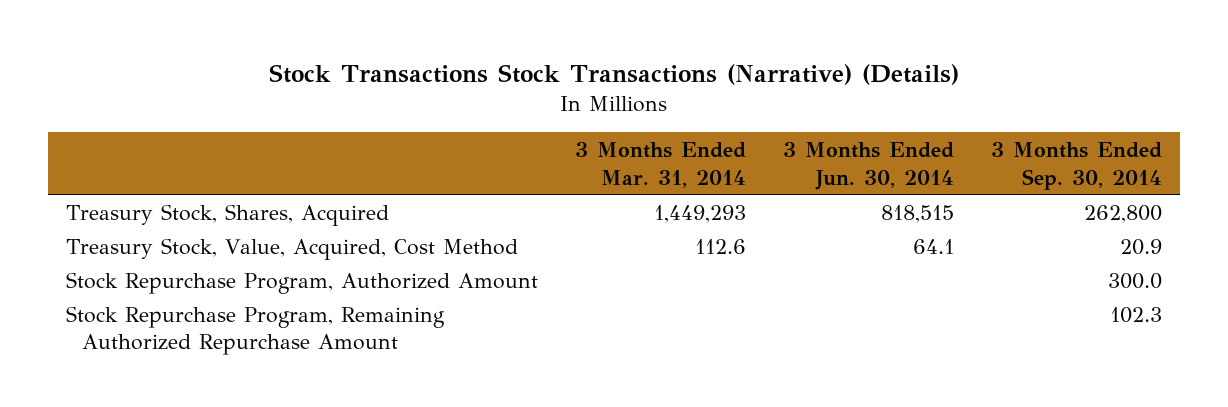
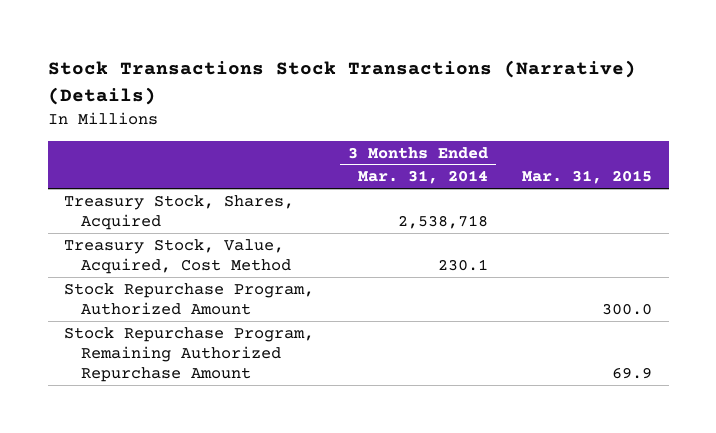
[782,142,954,190] 3 Months Ended Jun. 30, 2014 -> none
[990,142,1162,190] 3 Months Ended Sep. 30, 2014 -> none
none -> [521,170,652,185] Mar. 31, 2015
[654,204,747,223] 1,449,293 -> [398,214,489,229] 2,538,718
[695,238,747,254] 112.6 -> [438,258,489,271] 230.1

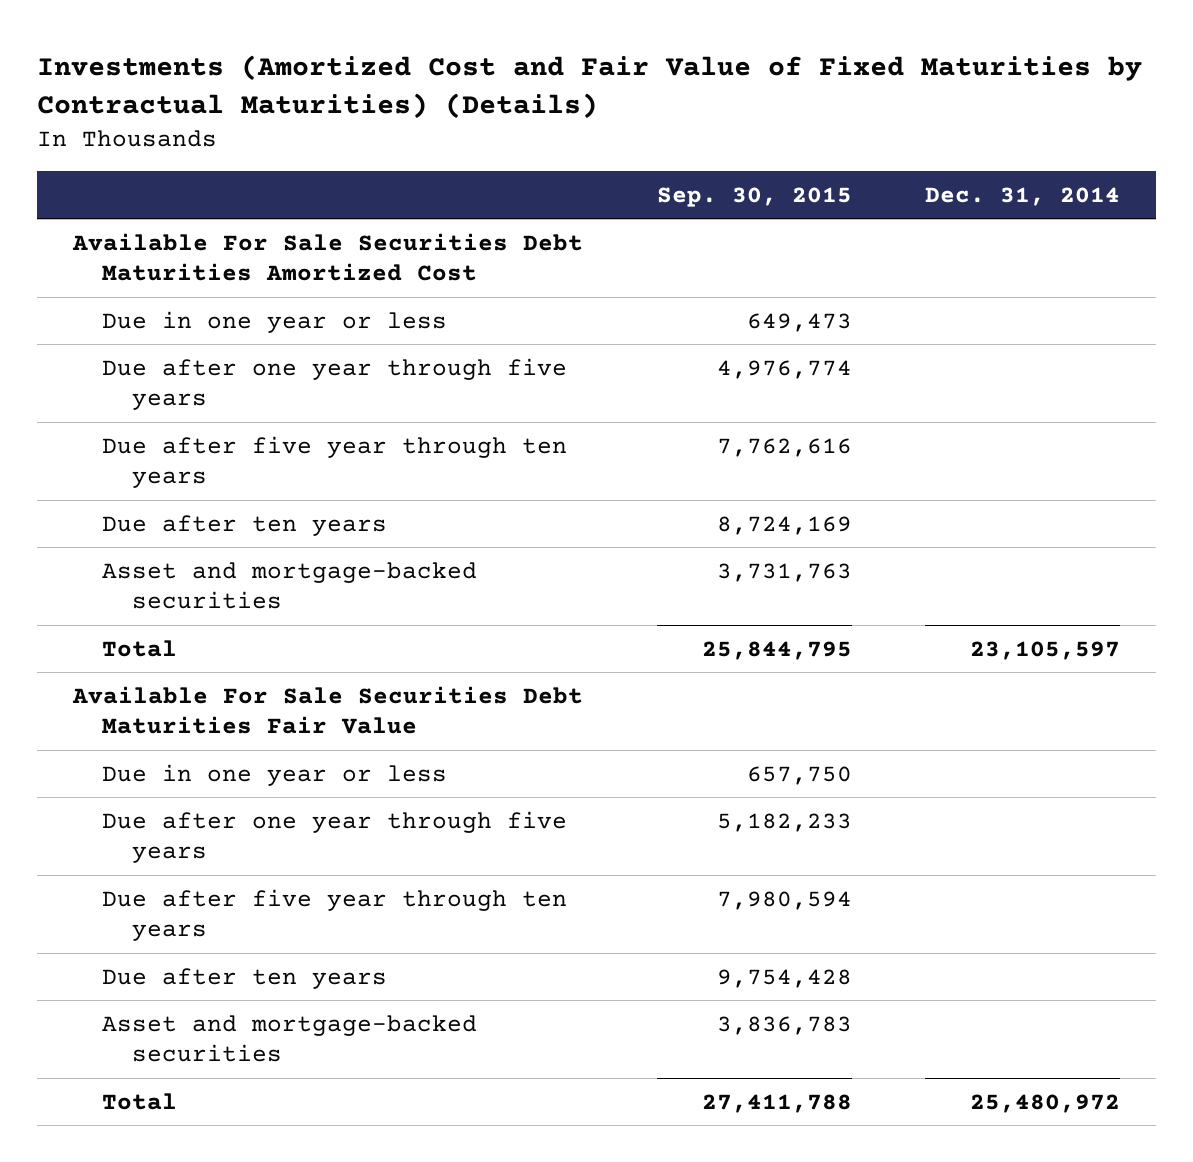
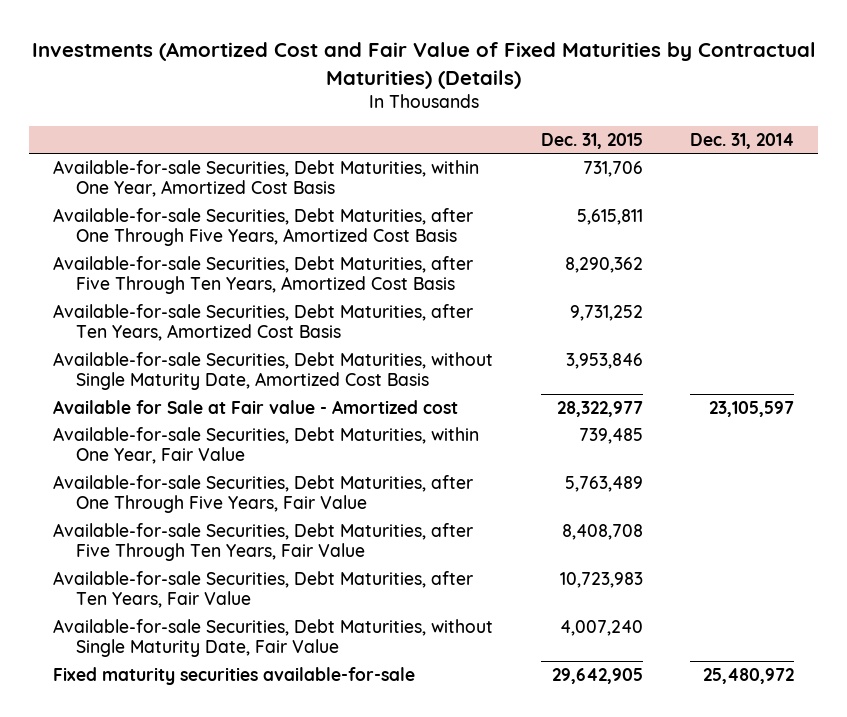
[656,186,852,207] Sep. 30, 2015 -> none
none -> [540,133,643,150] Dec. 31, 2015
[72,232,584,282] Available For Sale Securities Debt Maturities Amortized Cost -> none
[72,685,584,735] Available For Sale Securities Debt Maturities Fair Value -> none
[102,310,448,333] Due in one year or less -> [53,159,480,198] Available-for-sale Securities, Debt Maturities, within One Year, Amortized Cost Basis
[102,357,568,411] Due after one year through five years -> [53,207,474,247] Available-for-sale Securities, Debt Maturities, after One Through Five Years, Amortized Cost Basis
[102,435,568,489] Due after five year through ten years -> [53,255,474,295] Available-for-sale Securities, Debt Maturities, after Five Through Ten Years, Amortized Cost Basis
[102,514,388,536] Due after ten years -> [53,303,474,342] Available-for-sale Securities, Debt Maturities, after Ten Years, Amortized Cost Basis
[102,561,478,610] Asset and mortgage-backed securities -> [53,351,494,391] Available-for-sale Securities, Debt Maturities, without Single Maturity Date, Amortized Cost Basis
[102,639,178,657] Total -> [53,399,459,414] Available for Sale at Fair value - Amortized cost
[102,763,448,786] Due in one year or less -> [53,426,480,465] Available-for-sale Securities, Debt Maturities, within One Year, Fair Value
[102,810,568,864] Due after one year through five years -> [53,474,474,514] Available-for-sale Securities, Debt Maturities, after One Through Five Years, Fair Value
[102,888,568,942] Due after five year through ten years -> [53,522,474,562] Available-for-sale Securities, Debt Maturities, after Five Through Ten Years, Fair Value
[102,967,388,989] Due after ten years -> [53,570,474,609] Available-for-sale Securities, Debt Maturities, after Ten Years, Fair Value
[102,1014,478,1063] Asset and mortgage-backed securities -> [53,618,494,658] Available-for-sale Securities, Debt Maturities, without Single Maturity Date, Fair Value
[102,1092,178,1110] Total -> [53,666,416,685] Fixed maturity securities available-for-sale

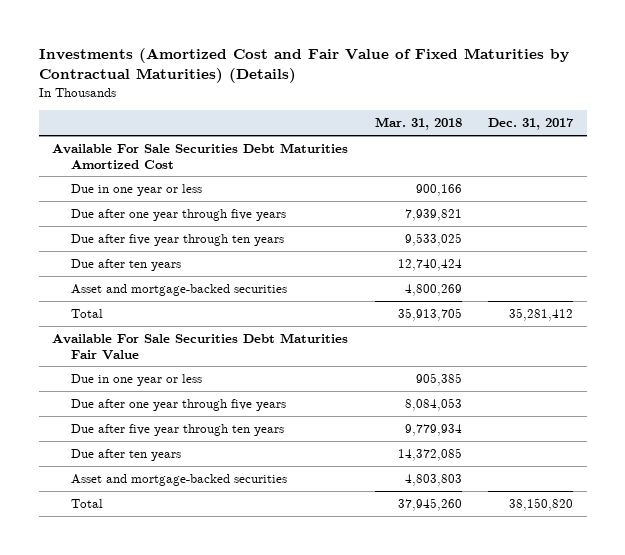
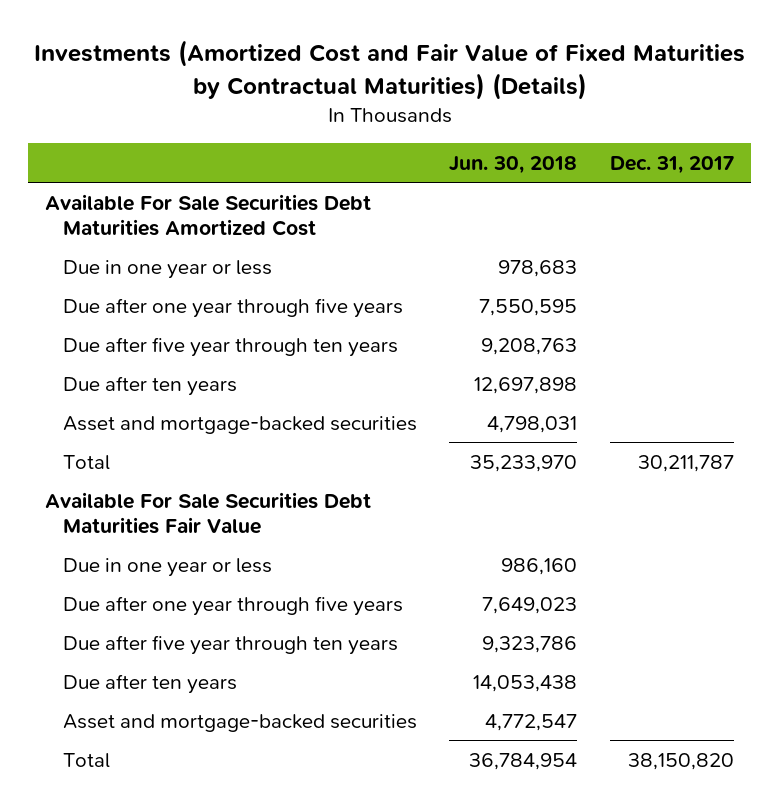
[374,117,462,131] Mar. 31, 2018 -> none
none -> [449,155,578,174] Jun. 30, 2018
[509,308,574,322] 35,281,412 -> [638,454,735,472] 30,211,787

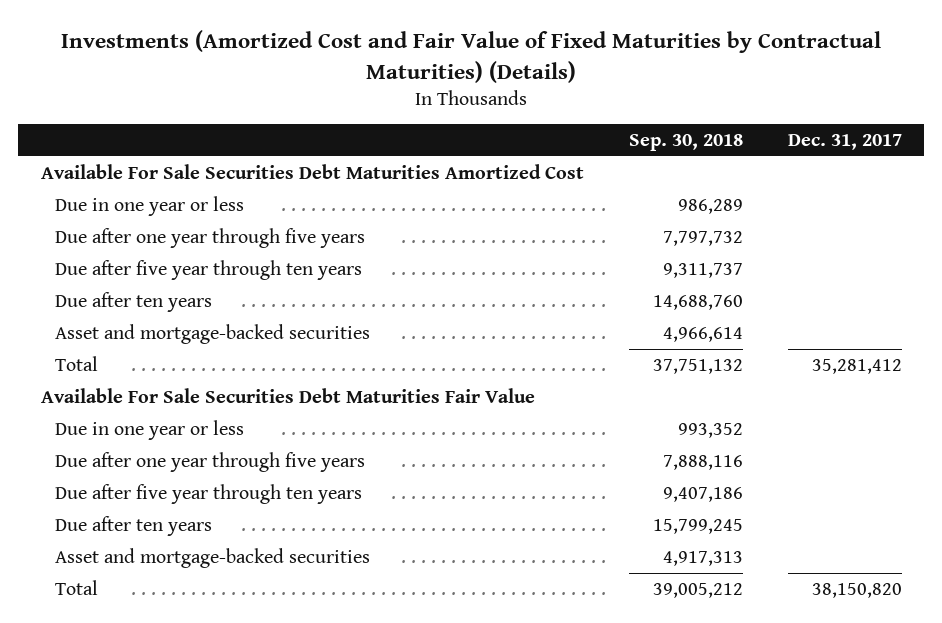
[449,155,578,174] Jun. 30, 2018 -> none
none -> [628,134,743,152] Sep. 30, 2018
[638,454,735,472] 30,211,787 -> [811,358,902,374] 35,281,412

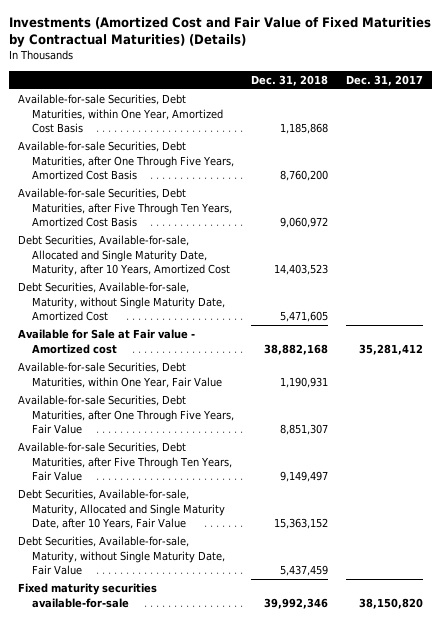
[628,134,743,152] Sep. 30, 2018 -> none
none -> [251,74,329,86] Dec. 31, 2018
[40,163,584,179] Available For Sale Securities Debt Maturities Amortized Cost -> none
[40,387,535,403] Available For Sale Securities Debt Maturities Fair Value -> none
[55,195,245,216] Due in one year or less -> [18,94,223,134] Available-for-sale Securities, Debt Maturities, within One Year, Amortized Cost Basis
[55,227,366,248] Due after one year through five years -> [18,141,234,181] Available-for-sale Securities, Debt Maturities, after One Through Five Years, Amortized Cost Basis
[55,259,363,280] Due after five year through ten years -> [18,188,232,228] Available-for-sale Securities, Debt Maturities, after Five Through Ten Years, Amortized Cost Basis
[55,291,213,312] Due after ten years -> [18,235,230,277] Debt Securities, Available-for-sale, Allocated and Single Maturity Date, Maturity, after 10 Years, Amortized Cost
[55,323,371,344] Asset and mortgage-backed securities -> [18,282,225,322] Debt Securities, Available-for-sale, Maturity, without Single Maturity Date, Amortized Cost
[55,355,99,371] Total -> [18,329,196,354] Available for Sale at Fair value - Amortized cost
[55,419,245,440] Due in one year or less -> [18,362,222,388] Available-for-sale Securities, Debt Maturities, within One Year, Fair Value
[55,451,366,472] Due after one year through five years -> [18,395,234,435] Available-for-sale Securities, Debt Maturities, after One Through Five Years, Fair Value
[55,483,363,504] Due after five year through ten years -> [18,442,232,482] Available-for-sale Securities, Debt Maturities, after Five Through Ten Years, Fair Value
[55,515,213,536] Due after ten years -> [18,489,225,530] Debt Securities, Available-for-sale, Maturity, Allocated and Single Maturity Date, after 10 Years, Fair Value
[55,547,371,568] Asset and mortgage-backed securities -> [18,536,225,576] Debt Securities, Available-for-sale, Maturity, without Single Maturity Date, Fair Value
[55,579,99,595] Total -> [18,583,158,608] Fixed maturity securities available-for-sale

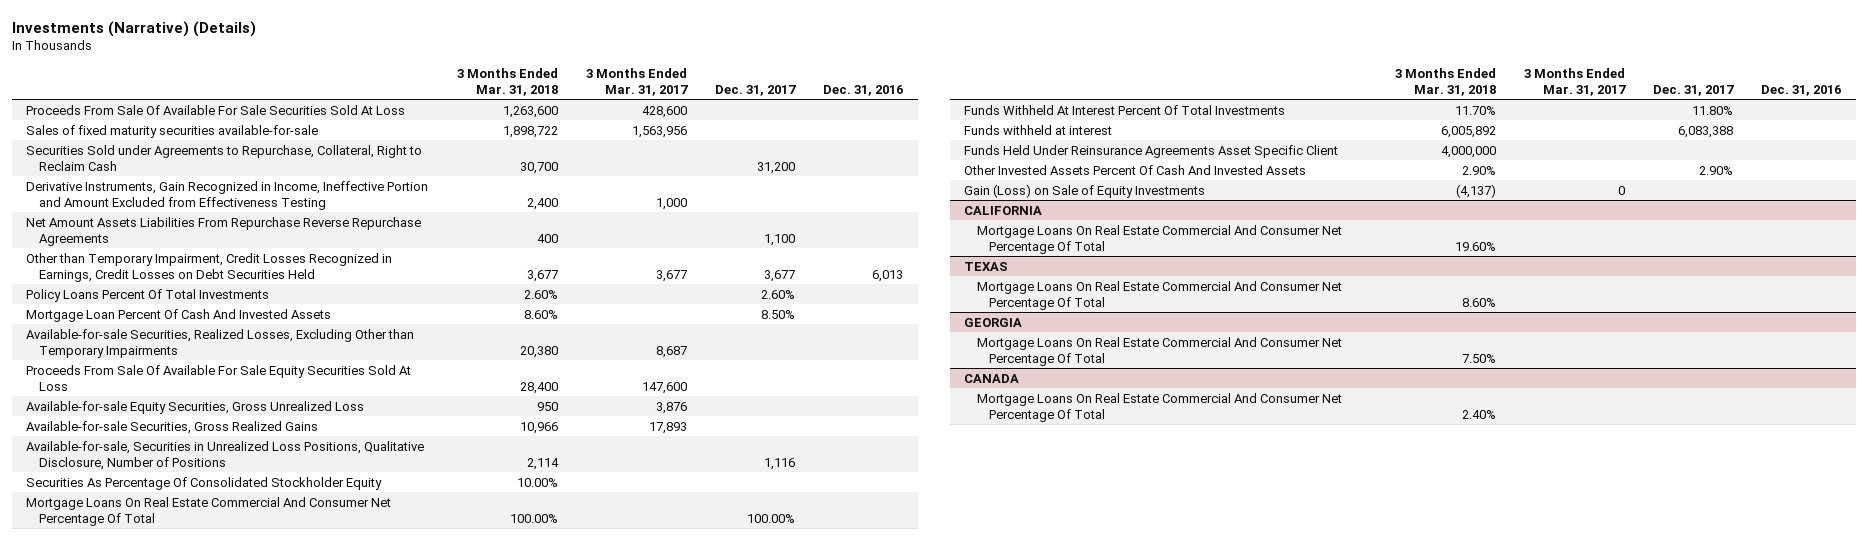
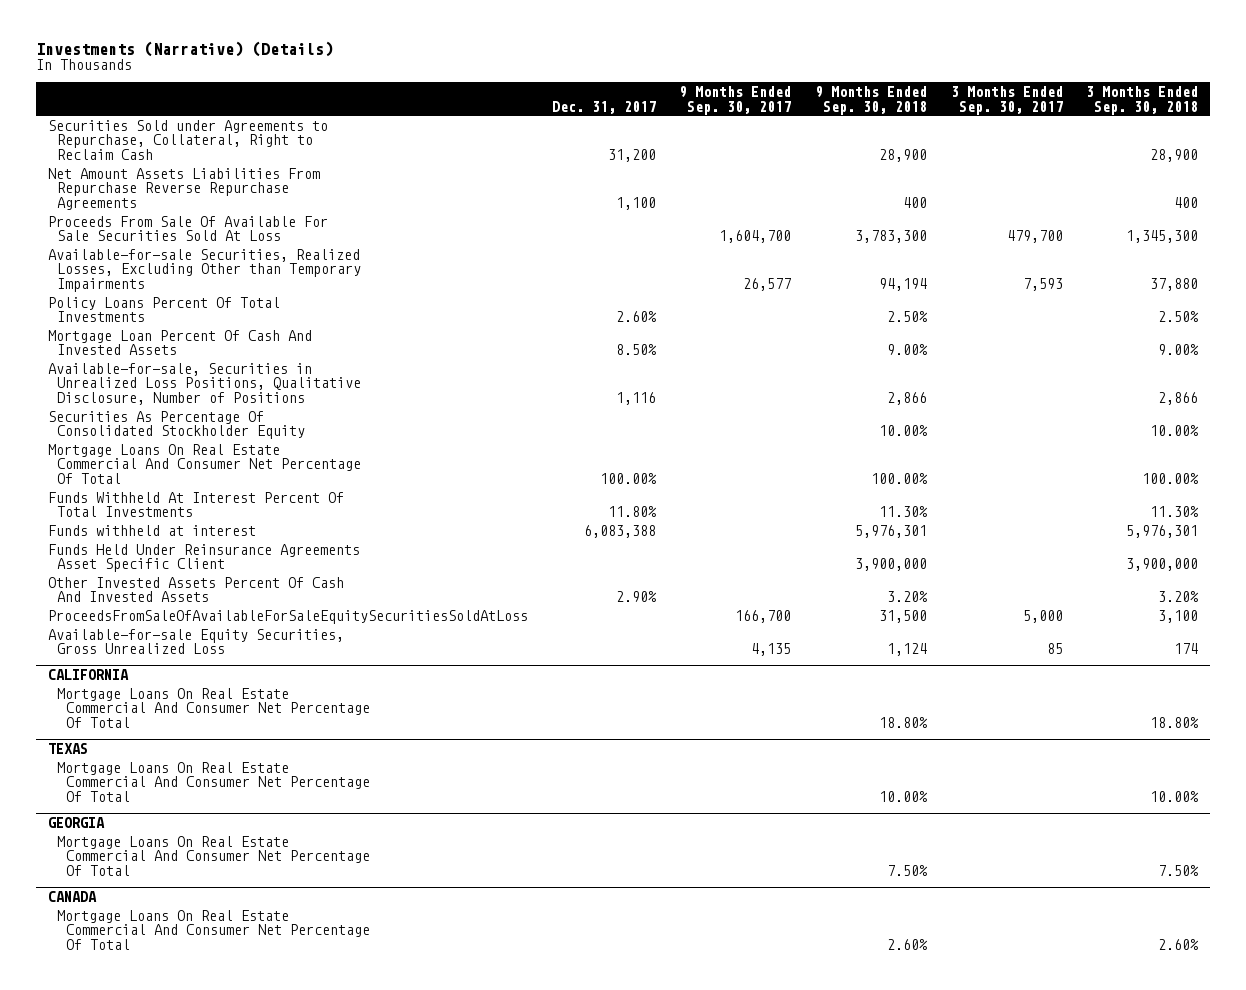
[456,68,558,97] 3 Months Ended Mar. 31, 2018 -> none
[585,68,688,97] 3 Months Ended Mar. 31, 2017 -> none
[823,85,904,97] Dec. 31, 2016 -> none
none -> [679,85,792,115] 9 Months Ended Sep. 30, 2017
none -> [815,85,928,115] 9 Months Ended Sep. 30, 2018
none -> [950,85,1063,115] 3 Months Ended Sep. 30, 2017
none -> [1086,85,1199,115] 3 Months Ended Sep. 30, 2018
[26,124,319,138] Sales of fixed maturity securities available-for-sale -> none
[26,180,429,210] Derivative Instruments, Gain Recognized in Income, Ineffective Portion and Amount Excluded from Effectiveness Testing -> none
[26,252,393,282] Other than Temporary Impairment, Credit Losses Recognized in Earnings, Credit Losses on Debt Securities Held -> none
[26,104,406,115] Proceeds From Sale Of Available For Sale Securities Sold At Loss -> [48,215,329,242] Proceeds From Sale Of Available For Sale Securities Sold At Loss
[26,328,415,358] Available-for-sale Securities, Realized Losses, Excluding Other than Temporary Impairments -> [48,248,362,293] Available-for-sale Securities, Realized Losses, Excluding Other than Temporary Impairments
[26,364,412,391] Proceeds From Sale Of Available For Sale Equity Securities Sold At Loss -> none
[26,420,319,434] Available-for-sale Securities, Gross Realized Gains -> none
[964,183,1206,198] Gain (Loss) on Sale of Equity Investments -> none
none -> [48,609,529,624] ProceedsFromSaleOfAvailableForSaleEquitySecuritiesSoldAtLoss
[26,400,365,414] Available-for-sale Equity Securities, Gross Unrealized Loss -> [48,628,345,655] Available-for-sale Equity Securities, Gross Unrealized Loss

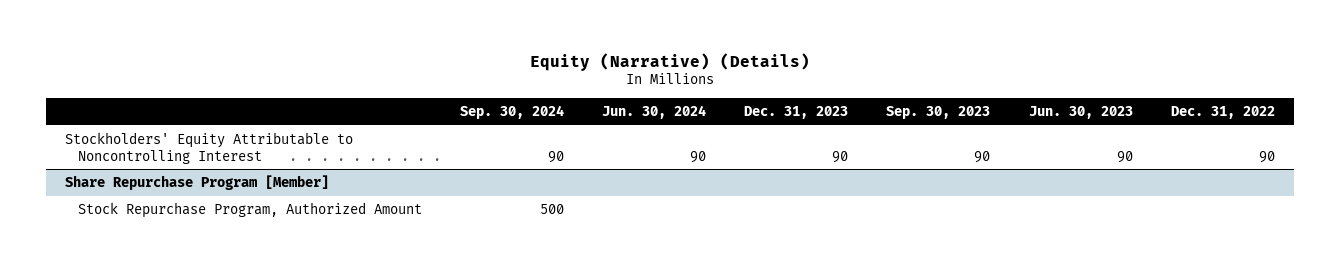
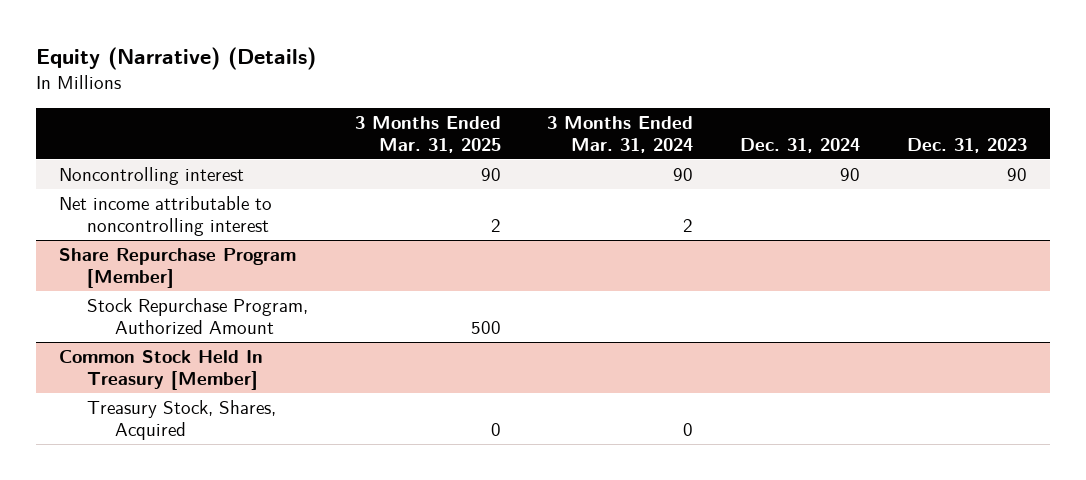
[460,104,565,119] Sep. 30, 2024 -> none
[602,104,707,119] Jun. 30, 2024 -> none
[886,105,991,119] Sep. 30, 2023 -> none
[1028,105,1133,119] Jun. 30, 2023 -> none
[1170,105,1275,119] Dec. 31, 2022 -> none
none -> [354,115,501,154] 3 Months Ended Mar. 31, 2025
none -> [547,115,694,154] 3 Months Ended Mar. 31, 2024
none -> [739,138,860,154] Dec. 31, 2024
[64,132,353,164] Stockholders' Equity Attributable to Noncontrolling Interest -> [59,166,245,185] Noncontrolling interest
none -> [59,195,273,237] Net income attributable to noncontrolling interest
none -> [59,349,264,391] Common Stock Held In Treasury [Member]
none -> [87,399,277,441] Treasury Stock, Shares, Acquired

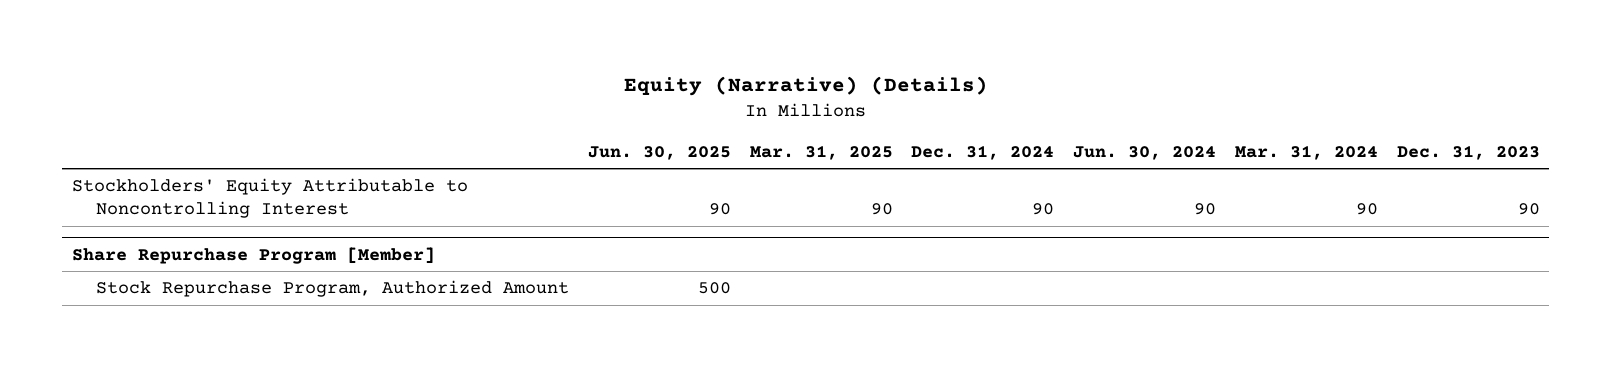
[354,115,501,154] 3 Months Ended Mar. 31, 2025 -> none
[547,115,694,154] 3 Months Ended Mar. 31, 2024 -> none
none -> [587,145,731,160] Jun. 30, 2025
none -> [749,144,893,160] Mar. 31, 2025
none -> [1073,145,1217,160] Jun. 30, 2024
none -> [1235,144,1379,160] Mar. 31, 2024
[59,195,273,237] Net income attributable to noncontrolling interest -> none
[59,166,245,185] Noncontrolling interest -> [71,178,468,219] Stockholders' Equity Attributable to Noncontrolling Interest
[59,349,264,391] Common Stock Held In Treasury [Member] -> none
[87,399,277,441] Treasury Stock, Shares, Acquired -> none

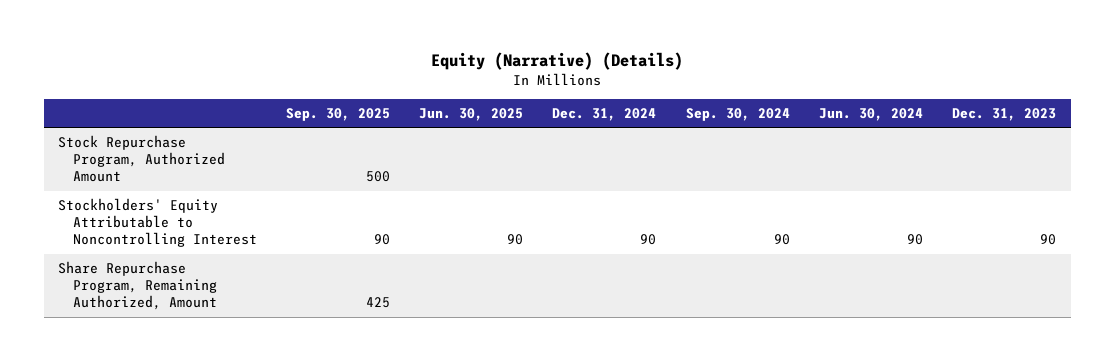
[749,144,893,160] Mar. 31, 2025 -> none
[1235,144,1379,160] Mar. 31, 2024 -> none
none -> [285,108,390,122] Sep. 30, 2025
none -> [685,108,790,122] Sep. 30, 2024
none -> [58,135,225,183] Stock Repurchase Program, Authorized Amount
[71,246,435,264] Share Repurchase Program [Member] -> none
[96,280,570,298] Stock Repurchase Program, Authorized Amount -> none
none -> [58,261,217,311] Share Repurchase Program, Remaining Authorized, Amount

